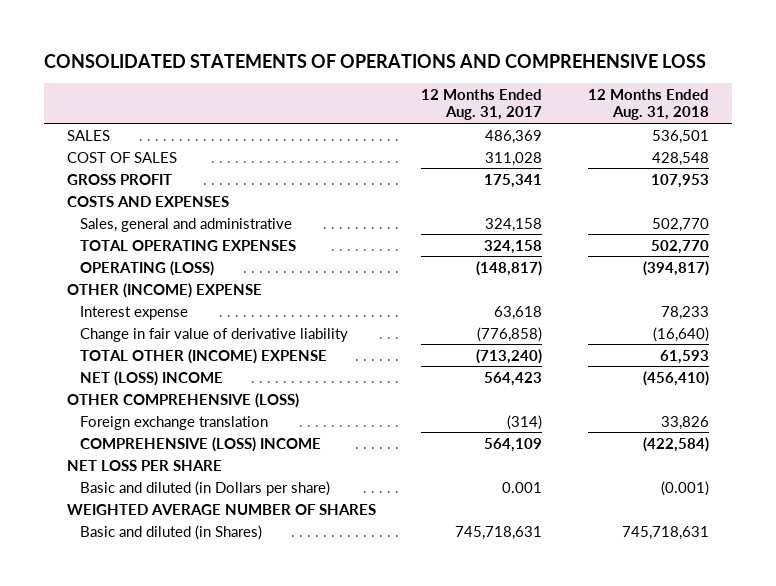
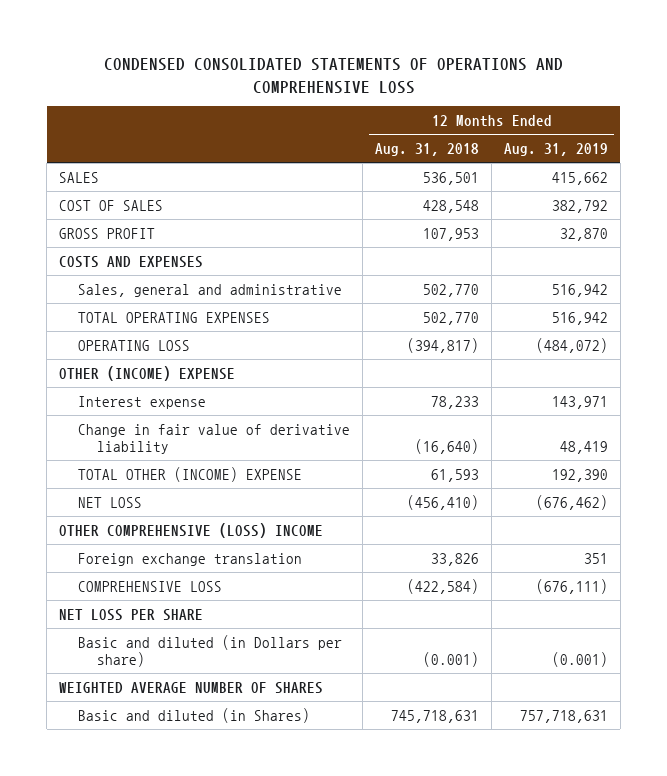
[43,53,706,68] CONSOLIDATED STATEMENTS OF OPERATIONS AND COMPREHENSIVE LOSS -> [103,58,563,94] CONDENSED CONSOLIDATED STATEMENTS OF OPERATIONS AND COMPREHENSIVE LOSS
[421,88,543,121] 12 Months Ended Aug. 31, 2017 -> none
none -> [503,142,608,156] Aug. 31, 2019
[80,260,215,276] OPERATING (LOSS) -> [78,339,191,351] OPERATING LOSS
[80,370,224,386] NET (LOSS) INCOME -> [78,496,143,508] NET LOSS
[66,392,299,408] OTHER COMPREHENSIVE (LOSS) -> [59,522,324,538] OTHER COMPREHENSIVE (LOSS) INCOME
[80,436,322,452] COMPREHENSIVE (LOSS) INCOME -> [78,580,223,592] COMPREHENSIVE LOSS

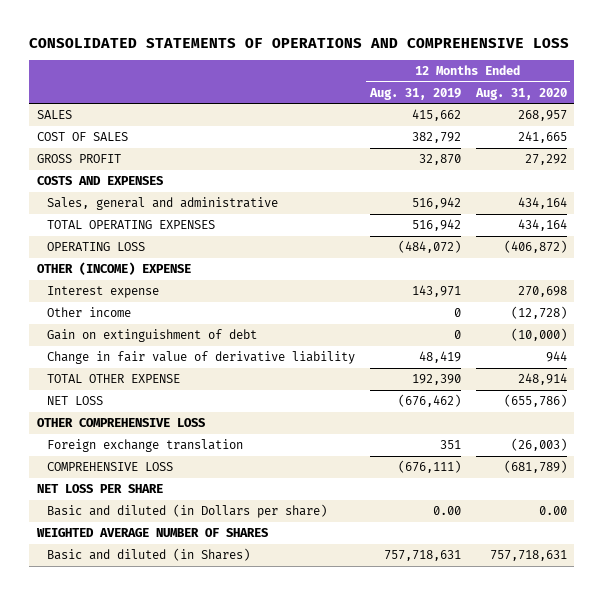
[103,58,563,94] CONDENSED CONSOLIDATED STATEMENTS OF OPERATIONS AND COMPREHENSIVE LOSS -> [29,38,570,49] CONSOLIDATED STATEMENTS OF OPERATIONS AND COMPREHENSIVE LOSS
[375,142,480,156] Aug. 31, 2018 -> none
none -> [474,87,567,100] Aug. 31, 2020
none -> [46,307,131,318] Other income
none -> [46,329,257,343] Gain on extinguishment of debt
[78,466,303,482] TOTAL OTHER (INCOME) EXPENSE -> [46,374,180,384] TOTAL OTHER EXPENSE
[59,522,324,538] OTHER COMPREHENSIVE (LOSS) INCOME -> [36,418,205,428] OTHER COMPREHENSIVE LOSS
[551,651,608,667] (0.001) -> [432,506,461,516] 0.00

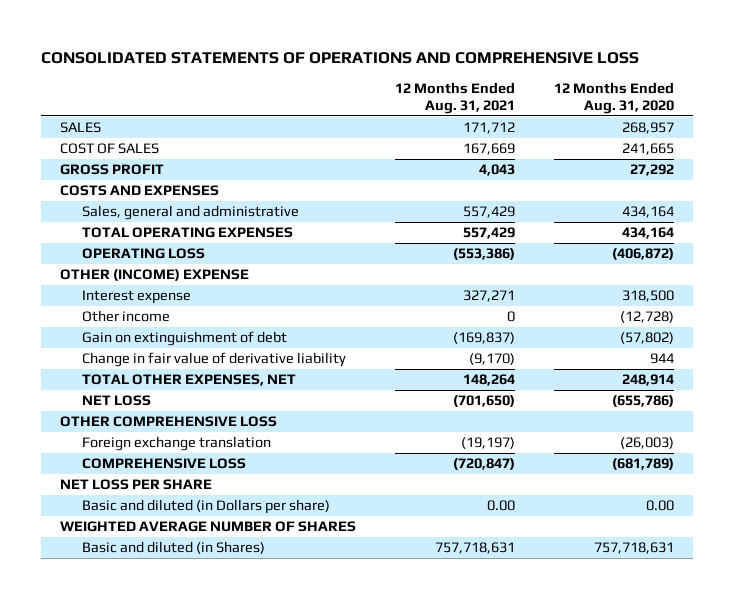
[368,87,461,100] Aug. 31, 2019 -> none
none -> [395,82,516,115] 12 Months Ended Aug. 31, 2021
[517,286,567,298] 270,698 -> [622,290,675,303] 318,500
[510,328,567,342] (10,000) -> [620,332,675,345] (57,802)
[46,374,180,384] TOTAL OTHER EXPENSE -> [81,374,296,387] TOTAL OTHER EXPENSES, NET

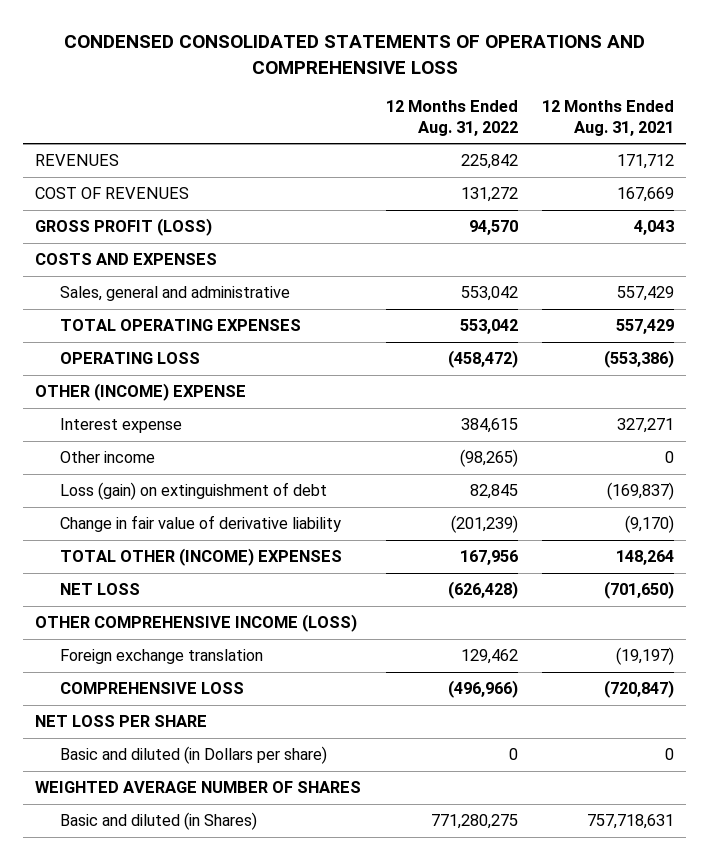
[41,52,640,65] CONSOLIDATED STATEMENTS OF OPERATIONS AND COMPREHENSIVE LOSS -> [63,35,645,74] CONDENSED CONSOLIDATED STATEMENTS OF OPERATIONS AND COMPREHENSIVE LOSS
[554,82,675,115] 12 Months Ended Aug. 31, 2020 -> none
none -> [385,100,518,136] 12 Months Ended Aug. 31, 2022
[60,122,102,134] SALES -> [35,154,120,167] REVENUES
[60,143,160,155] COST OF SALES -> [35,187,190,200] COST OF REVENUES
[60,164,165,176] GROSS PROFIT -> [35,218,213,237] GROSS PROFIT (LOSS)
[81,331,287,347] Gain on extinguishment of debt -> [59,482,327,501] Loss (gain) on extinguishment of debt
[81,374,296,387] TOTAL OTHER EXPENSES, NET -> [59,548,342,567] TOTAL OTHER (INCOME) EXPENSES
[60,416,278,428] OTHER COMPREHENSIVE LOSS -> [35,614,358,633] OTHER COMPREHENSIVE INCOME (LOSS)
[487,500,516,512] 0.00 -> [665,748,675,761] 0

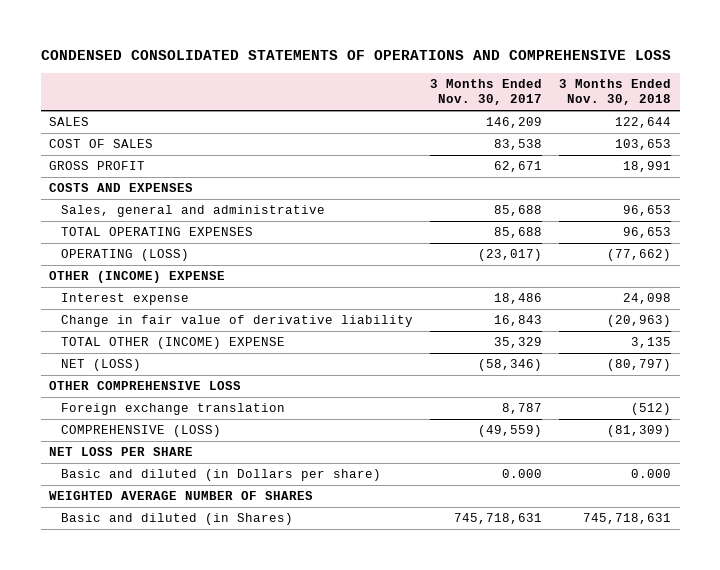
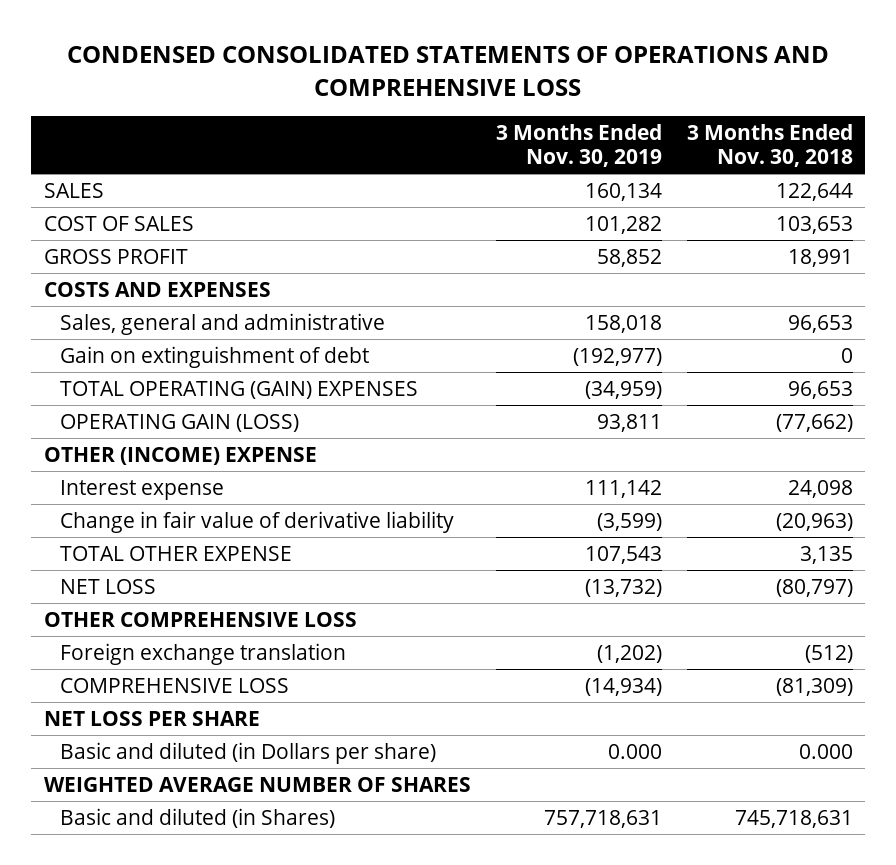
[429,79,542,106] 3 Months Ended Nov. 30, 2017 -> none
none -> [495,124,662,168] 3 Months Ended Nov. 30, 2019
none -> [60,345,370,368] Gain on extinguishment of debt
[60,227,253,237] TOTAL OPERATING EXPENSES -> [60,380,419,399] TOTAL OPERATING (GAIN) EXPENSES
[60,249,189,262] OPERATING (LOSS) -> [60,413,300,432] OPERATING GAIN (LOSS)
[60,337,285,350] TOTAL OTHER (INCOME) EXPENSE -> [60,545,293,561] TOTAL OTHER EXPENSE
[60,359,141,372] NET (LOSS) -> [60,578,157,594] NET LOSS
[60,425,221,438] COMPREHENSIVE (LOSS) -> [60,677,290,693] COMPREHENSIVE LOSS

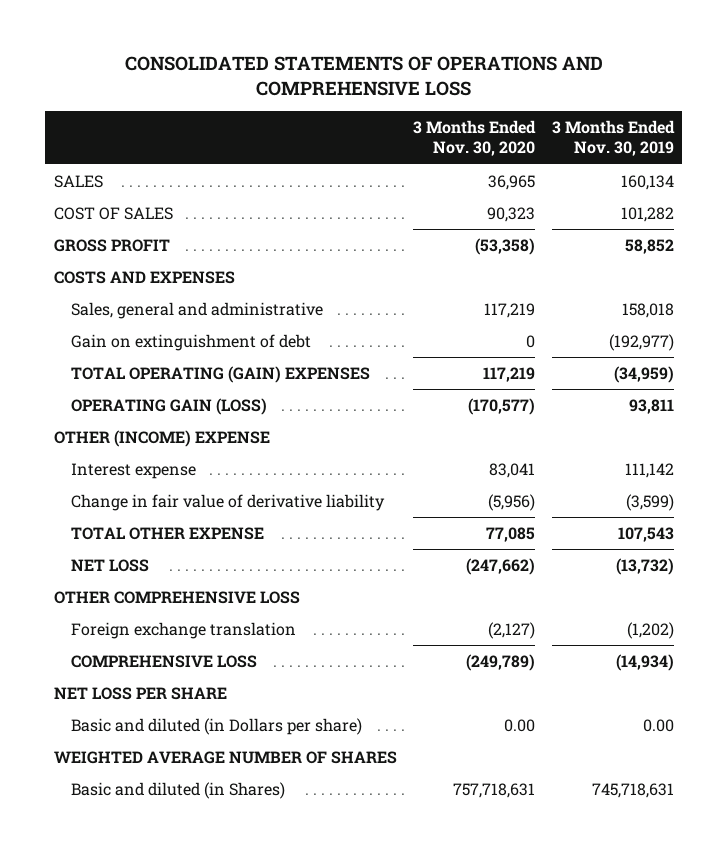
[67,46,830,96] CONDENSED CONSOLIDATED STATEMENTS OF OPERATIONS AND COMPREHENSIVE LOSS -> [124,56,603,97] CONSOLIDATED STATEMENTS OF OPERATIONS AND COMPREHENSIVE LOSS
[686,124,853,168] 3 Months Ended Nov. 30, 2018 -> none
none -> [413,120,537,157] 3 Months Ended Nov. 30, 2020
[607,743,662,759] 0.000 -> [642,718,674,732] 0.00
[543,809,662,828] 757,718,631 -> [591,782,674,798] 745,718,631

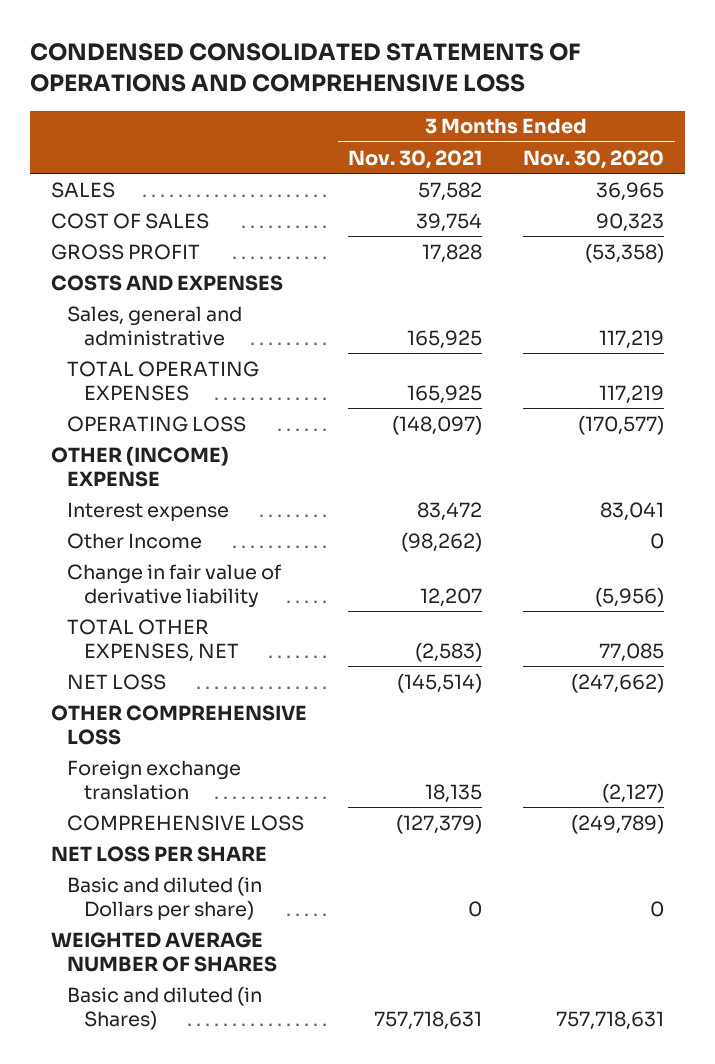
[124,56,603,97] CONSOLIDATED STATEMENTS OF OPERATIONS AND COMPREHENSIVE LOSS -> [29,43,581,92] CONDENSED CONSOLIDATED STATEMENTS OF OPERATIONS AND COMPREHENSIVE LOSS
[551,120,675,157] 3 Months Ended Nov. 30, 2019 -> none
none -> [347,149,482,169] Nov. 30, 2021
[70,333,311,351] Gain on extinguishment of debt -> none
[70,365,370,383] TOTAL OPERATING (GAIN) EXPENSES -> [67,360,260,401] TOTAL OPERATING EXPENSES
[70,397,267,415] OPERATING GAIN (LOSS) -> [67,415,247,432] OPERATING LOSS
none -> [67,532,203,549] Other Income
[70,526,264,540] TOTAL OTHER EXPENSE -> [67,618,239,662] TOTAL OTHER EXPENSES, NET
[504,718,536,732] 0.00 -> [650,900,665,917] 0

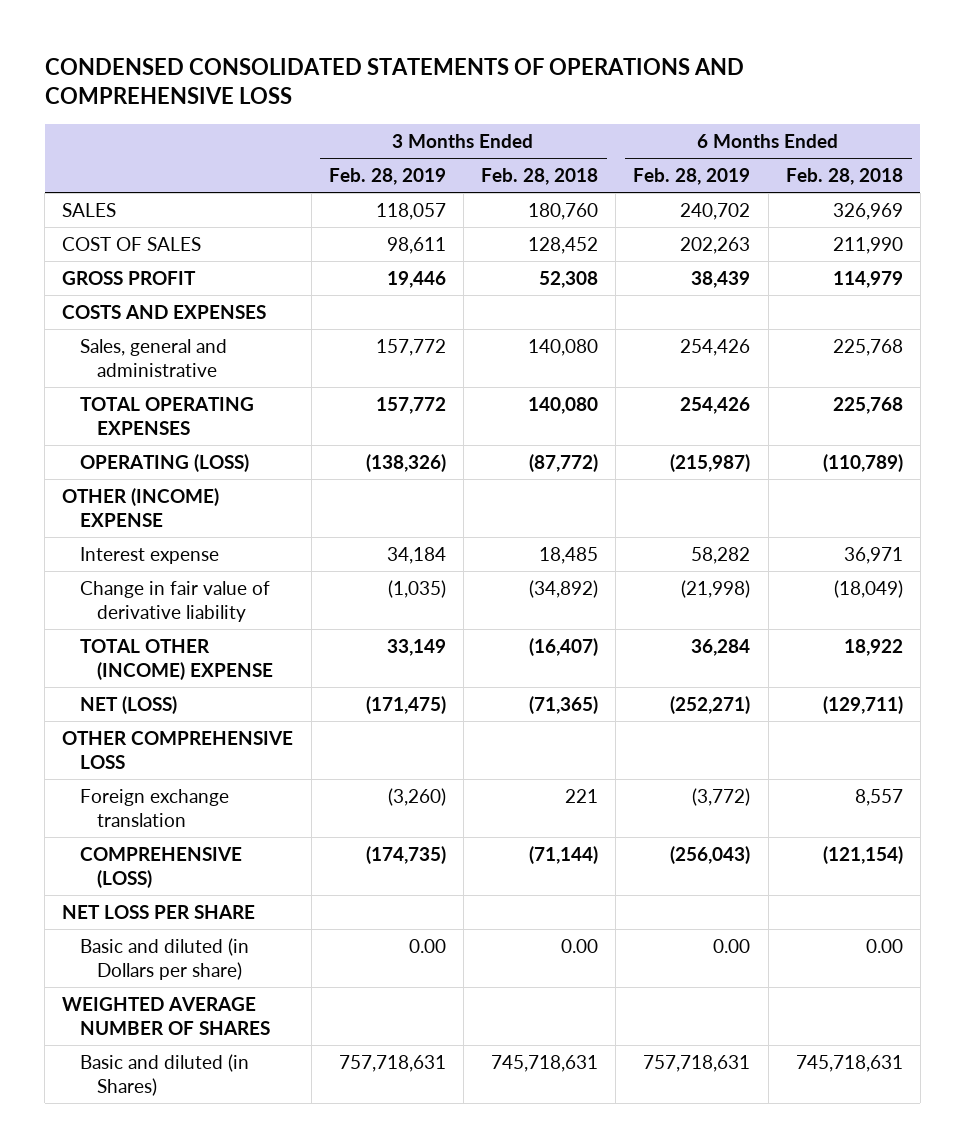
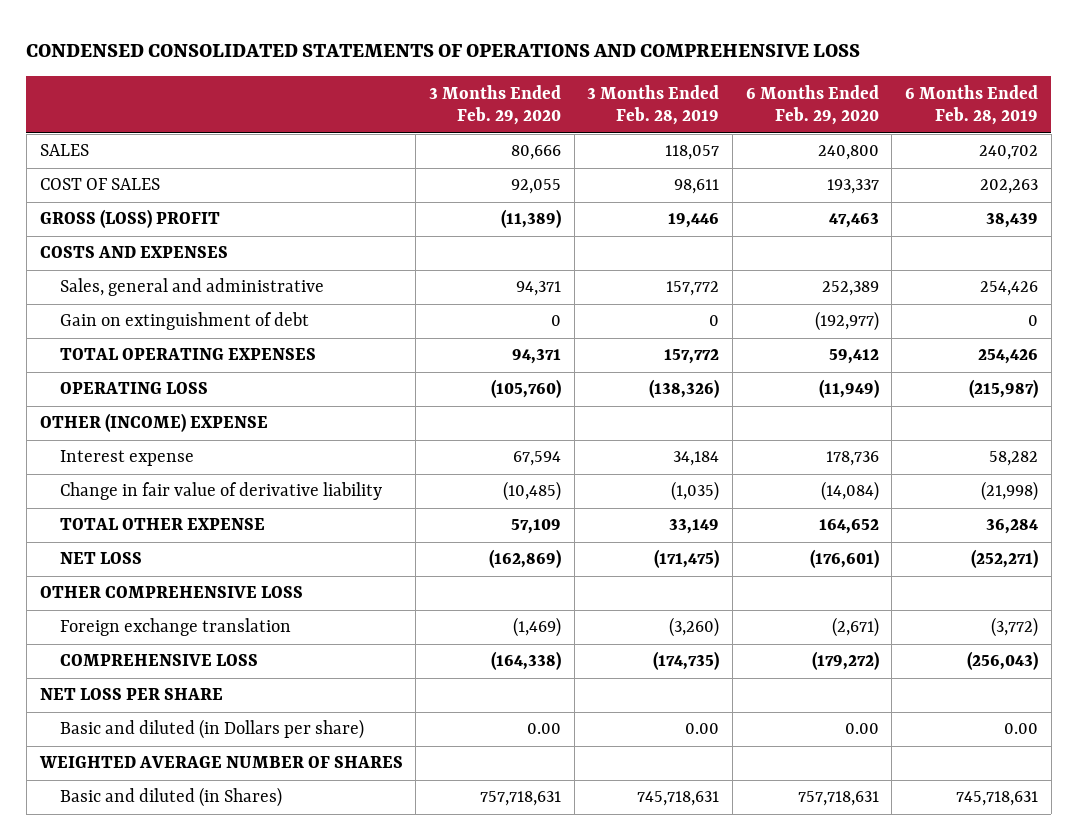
[481,168,599,186] Feb. 28, 2018 -> none
[785,168,903,186] Feb. 28, 2018 -> none
none -> [428,84,561,126] 3 Months Ended Feb. 29, 2020
none -> [745,84,879,126] 6 Months Ended Feb. 29, 2020
[62,271,197,286] GROSS PROFIT -> [39,209,220,229] GROSS (LOSS) PROFIT
none -> [60,312,310,331] Gain on extinguishment of debt
[79,454,249,473] OPERATING (LOSS) -> [60,382,209,395] OPERATING LOSS
[79,639,273,680] TOTAL OTHER (INCOME) EXPENSE -> [60,518,266,531] TOTAL OTHER EXPENSE
[79,696,177,715] NET (LOSS) -> [60,552,143,565] NET LOSS
[79,847,242,888] COMPREHENSIVE (LOSS) -> [60,654,259,667] COMPREHENSIVE LOSS
[338,1055,446,1073] 757,718,631 -> [637,791,720,807] 745,718,631
[643,1055,751,1073] 757,718,631 -> [955,791,1038,807] 745,718,631

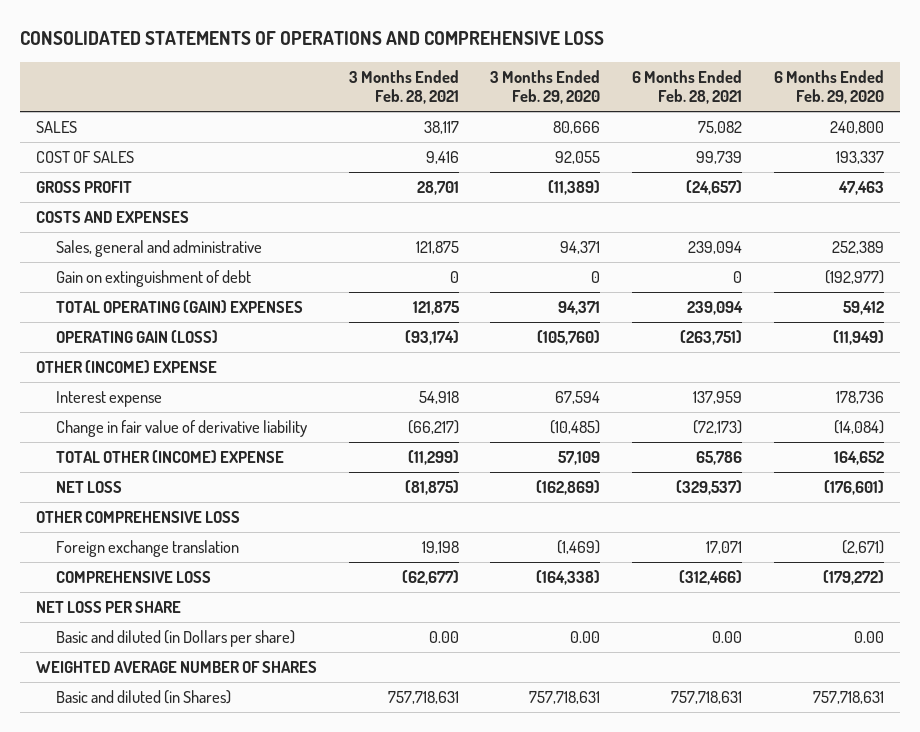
[26,43,861,57] CONDENSED CONSOLIDATED STATEMENTS OF OPERATIONS AND COMPREHENSIVE LOSS -> [20,31,605,46] CONSOLIDATED STATEMENTS OF OPERATIONS AND COMPREHENSIVE LOSS
[587,84,720,126] 3 Months Ended Feb. 28, 2019 -> none
[904,84,1038,126] 6 Months Ended Feb. 28, 2019 -> none
none -> [348,69,459,105] 3 Months Ended Feb. 28, 2021
none -> [632,69,743,105] 6 Months Ended Feb. 28, 2021
[39,209,220,229] GROSS (LOSS) PROFIT -> [35,180,132,193] GROSS PROFIT
[60,348,317,361] TOTAL OPERATING EXPENSES -> [55,299,303,313] TOTAL OPERATING (GAIN) EXPENSES
[60,382,209,395] OPERATING LOSS -> [55,329,218,343] OPERATING GAIN (LOSS)
[60,518,266,531] TOTAL OTHER EXPENSE -> [55,449,284,463] TOTAL OTHER (INCOME) EXPENSE

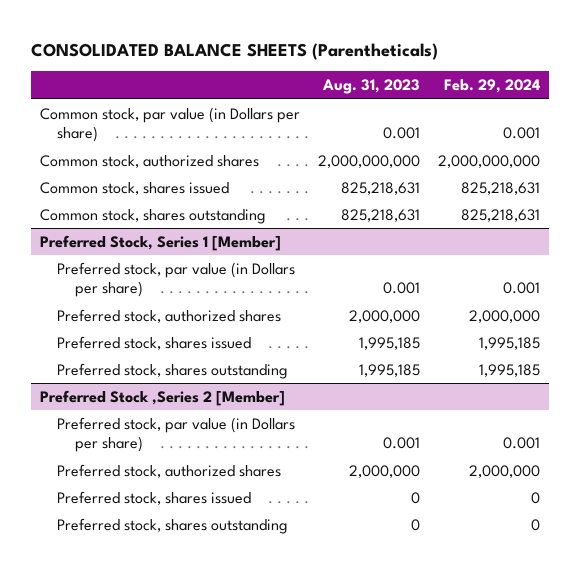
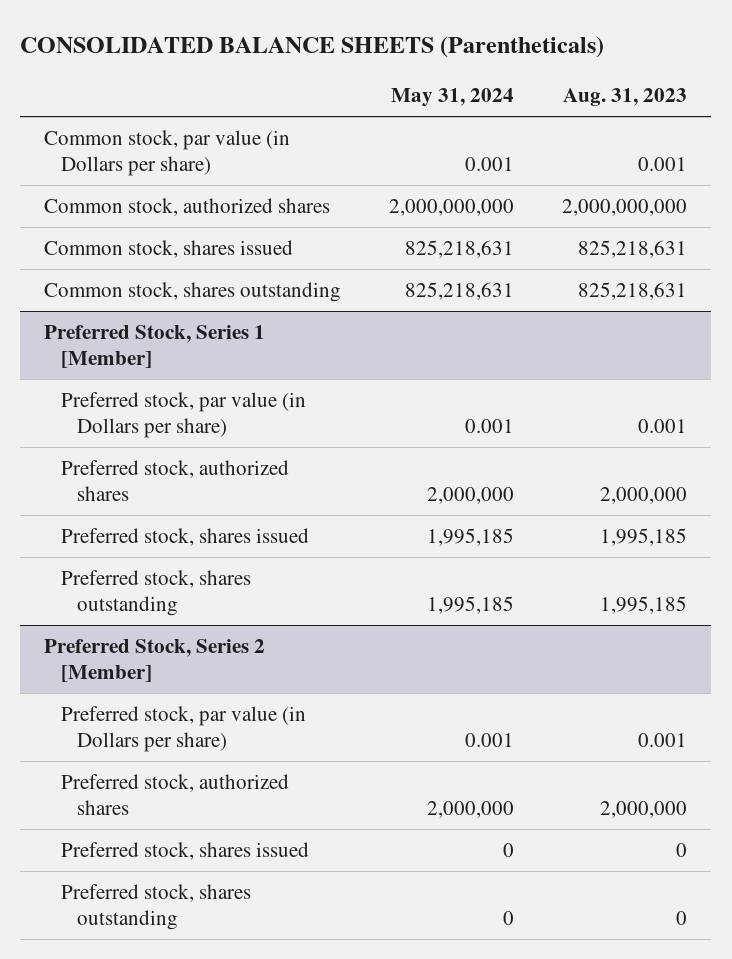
[443,79,540,94] Feb. 29, 2024 -> none
none -> [391,87,515,107] May 31, 2024
[40,389,286,406] Preferred Stock ,Series 2 [Member] -> [44,638,266,682] Preferred Stock, Series 2 [Member]

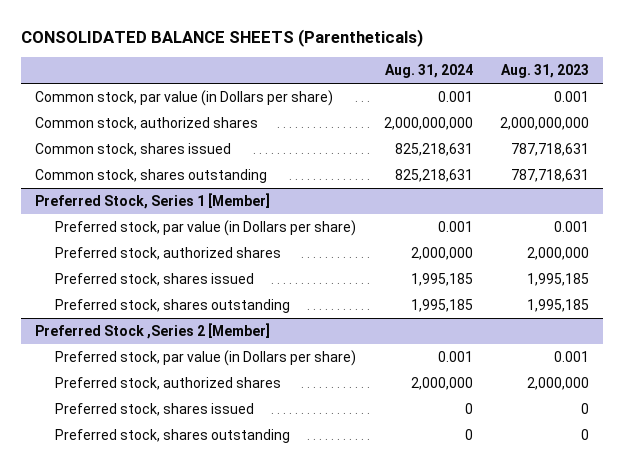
[391,87,515,107] May 31, 2024 -> none
none -> [384,64,473,79] Aug. 31, 2024
[578,239,688,258] 825,218,631 -> [511,142,590,156] 787,718,631
[578,281,688,300] 825,218,631 -> [511,168,590,182] 787,718,631
[44,638,266,682] Preferred Stock, Series 2 [Member] -> [35,322,271,339] Preferred Stock ,Series 2 [Member]

